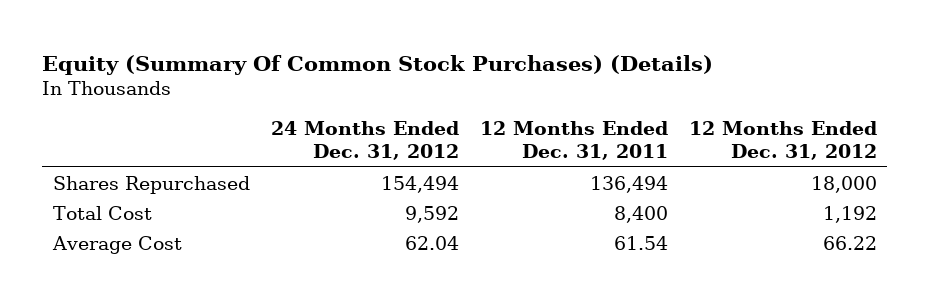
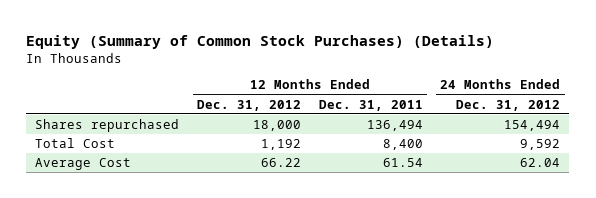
[42,54,714,75] Equity (Summary Of Common Stock Purchases) (Details) -> [26,34,495,49] Equity (Summary of Common Stock Purchases) (Details)
[52,175,250,194] Shares Repurchased -> [35,119,180,133] Shares repurchased

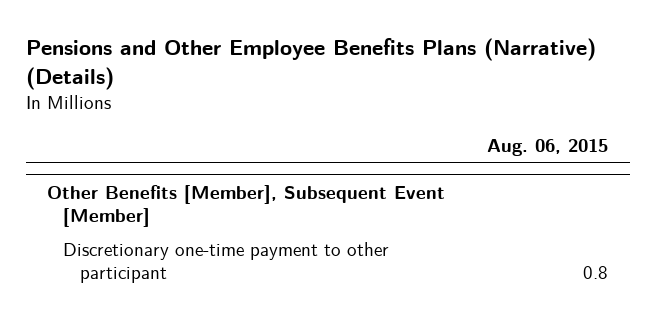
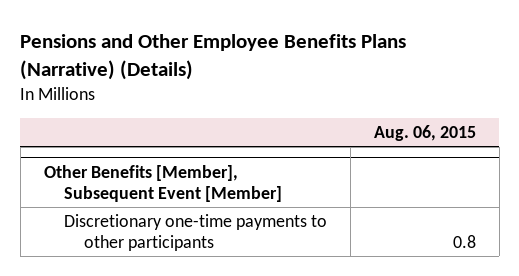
[63,242,390,284] Discretionary one-time payment to other participant -> [63,213,327,252] Discretionary one-time payments to other participants

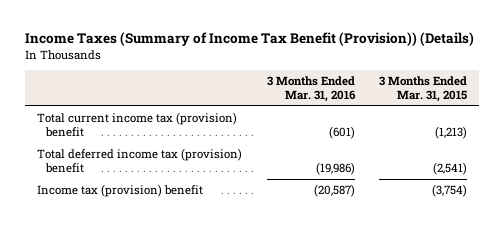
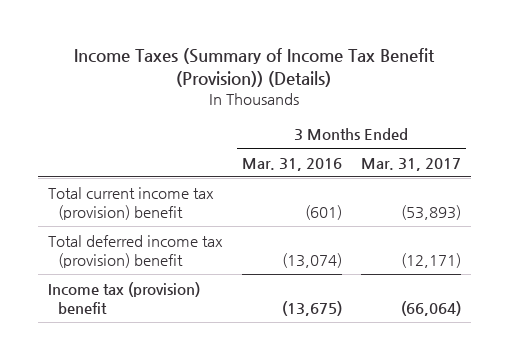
[378,76,467,102] 3 Months Ended Mar. 31, 2015 -> none
none -> [361,157,462,171] Mar. 31, 2017
[315,161,355,175] (19,986) -> [281,252,342,268] (13,074)
[313,184,355,198] (20,587) -> [281,300,342,316] (13,675)

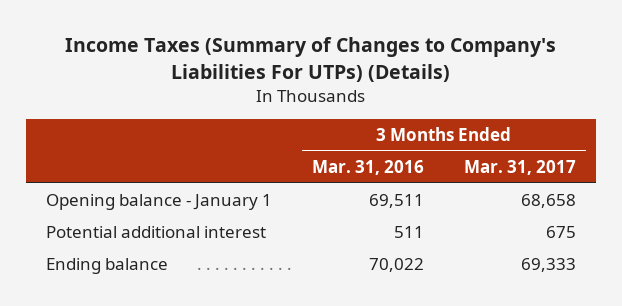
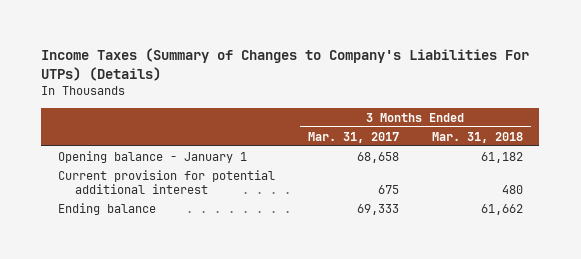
[311,160,424,176] Mar. 31, 2016 -> none
none -> [431,131,523,143] Mar. 31, 2018
[45,226,266,239] Potential additional interest -> [57,169,275,195] Current provision for potential additional interest

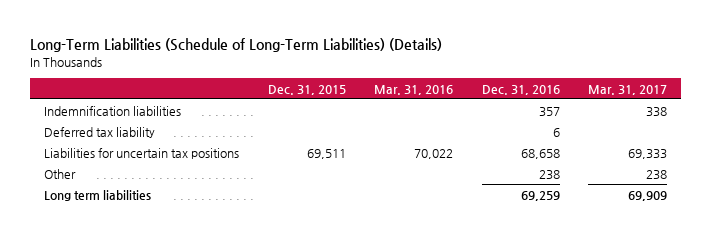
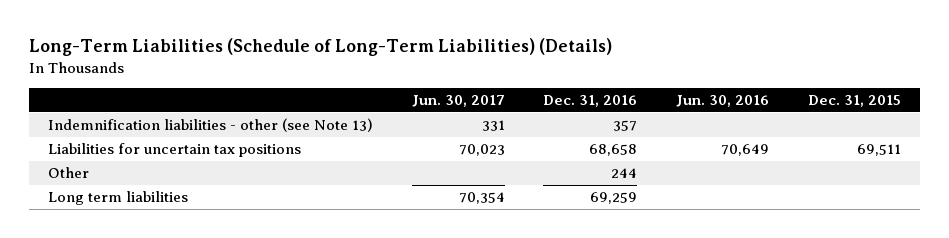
[374,84,454,95] Mar. 31, 2016 -> none
[587,84,667,95] Mar. 31, 2017 -> none
none -> [411,95,505,108] Jun. 30, 2017
none -> [676,95,770,108] Jun. 30, 2016
[44,126,156,138] Deferred tax liability -> none
[44,105,182,116] Indemnification liabilities -> [48,118,374,133] Indemnification liabilities - other (see Note 13)
[538,169,560,180] 238 -> [611,168,638,179] 244

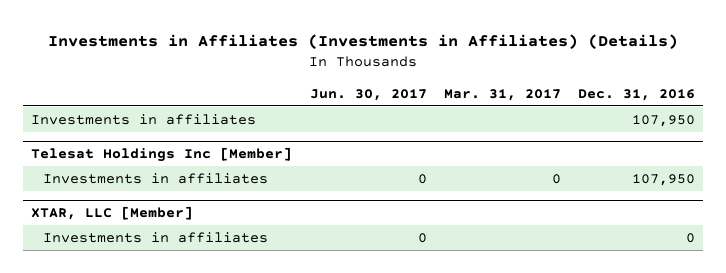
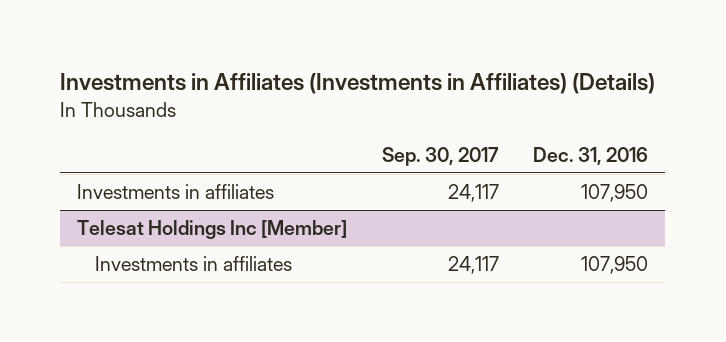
[309,88,427,101] Jun. 30, 2017 -> none
[443,88,561,101] Mar. 31, 2017 -> none
none -> [381,146,499,166] Sep. 30, 2017
[31,205,194,220] XTAR, LLC [Member] -> none
[42,231,268,243] Investments in affiliates -> none

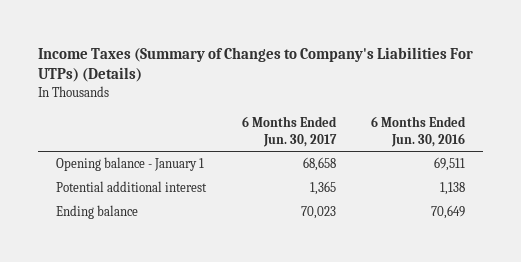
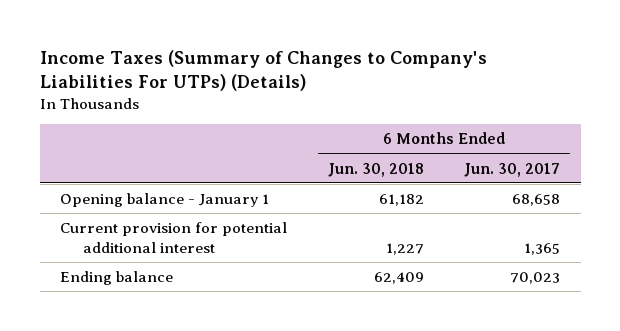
[370,115,466,147] 6 Months Ended Jun. 30, 2016 -> none
none -> [327,162,424,177] Jun. 30, 2018
[56,181,208,193] Potential additional interest -> [60,221,288,254] Current provision for potential additional interest

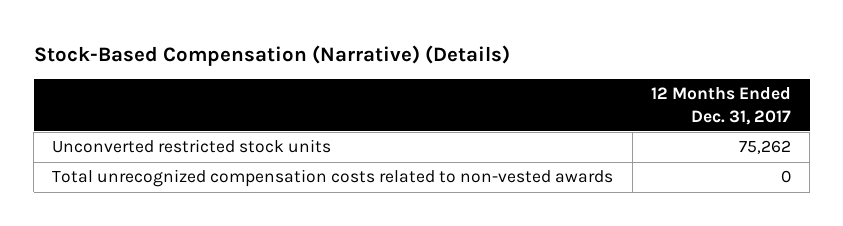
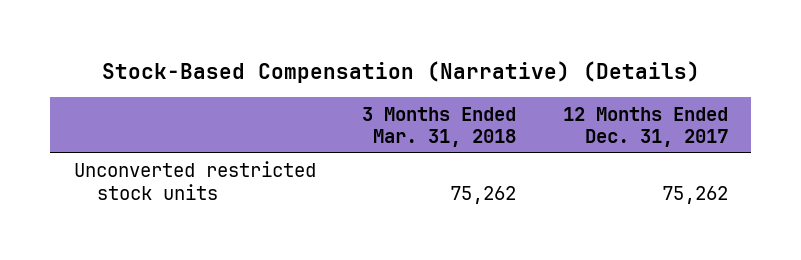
none -> [362,106,517,147] 3 Months Ended Mar. 31, 2018
[52,169,614,188] Total unrecognized compensation costs related to non-vested awards -> none

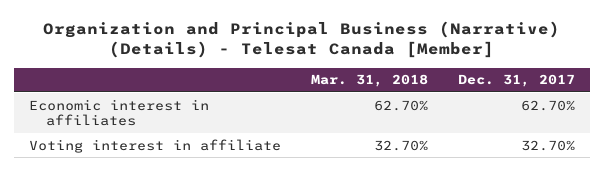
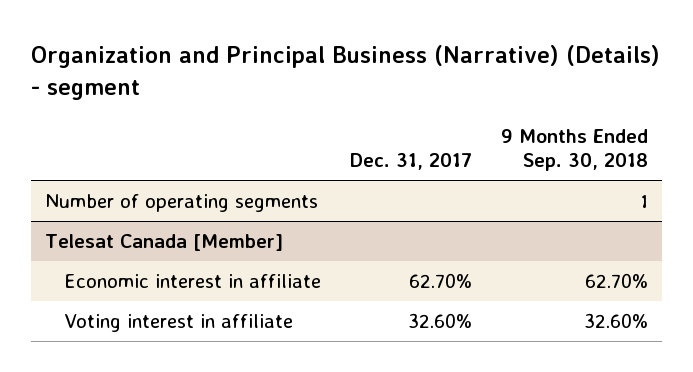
[42,21,560,59] Organization and Principal Business (Narrative) (Details) - Telesat Canada [Member] -> [31,45,661,101] Organization and Principal Business (Narrative) (Details) - segment
[310,74,428,88] Mar. 31, 2018 -> none
none -> [500,129,648,172] 9 Months Ended Sep. 30, 2018
none -> [45,194,319,213] Number of operating segments
none -> [45,234,284,252] Telesat Canada [Member]
[28,98,209,127] Economic interest in affiliates -> [64,274,322,289] Economic interest in affiliate
[520,139,575,151] 32.70% -> [407,313,472,329] 32.60%

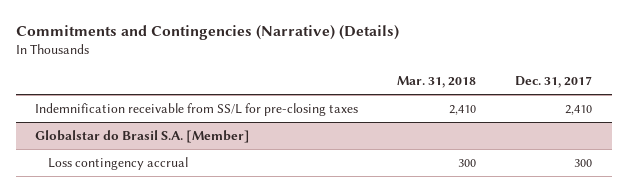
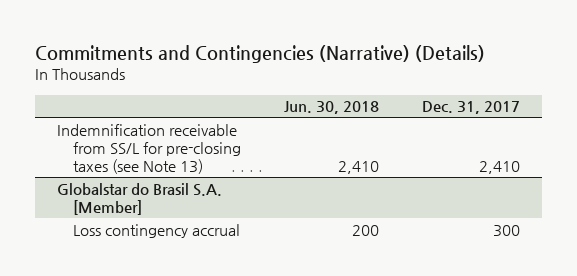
[397,76,477,89] Mar. 31, 2018 -> none
none -> [284,101,380,115] Jun. 30, 2018
[35,102,359,116] Indemnification receivable from SS/L for pre-closing taxes -> [56,123,241,174] Indemnification receivable from SS/L for pre-closing taxes (see Note 13)

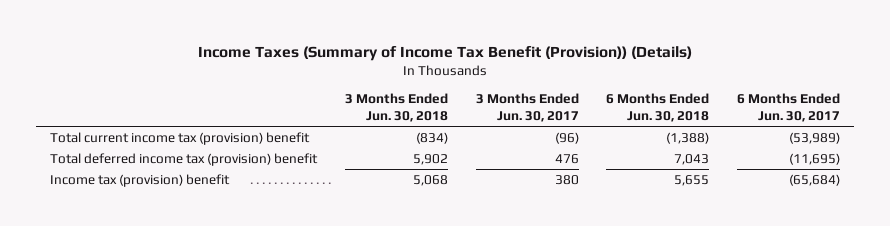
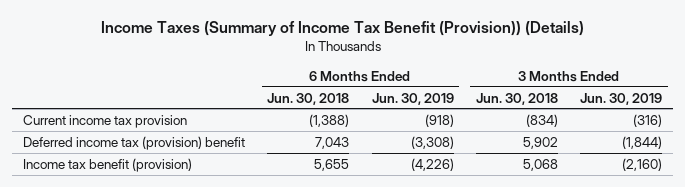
[475,92,579,123] 3 Months Ended Jun. 30, 2017 -> none
[737,92,841,123] 6 Months Ended Jun. 30, 2017 -> none
none -> [371,92,454,105] Jun. 30, 2019
none -> [580,92,663,105] Jun. 30, 2019
[49,131,310,145] Total current income tax (provision) benefit -> [22,114,187,128] Current income tax provision
[49,152,318,166] Total deferred income tax (provision) benefit -> [22,135,245,150] Deferred income tax (provision) benefit
[49,173,230,187] Income tax (provision) benefit -> [22,157,192,172] Income tax benefit (provision)

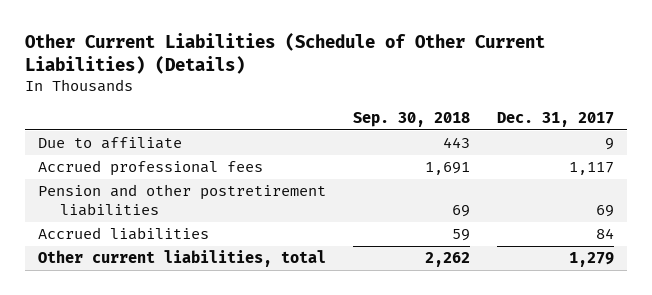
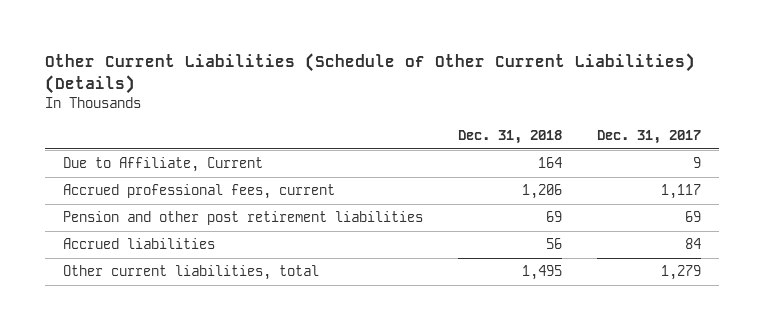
[352,112,470,128] Sep. 30, 2018 -> none
none -> [458,130,563,145] Dec. 31, 2018
[37,137,182,150] Due to affiliate -> [62,157,263,173] Due to Affiliate, Current
[37,160,263,177] Accrued professional fees -> [62,184,335,200] Accrued professional fees, current
[37,184,326,217] Pension and other postretirement liabilities -> [62,211,423,226] Pension and other post retirement liabilities

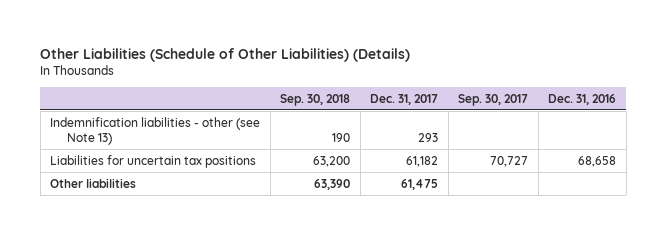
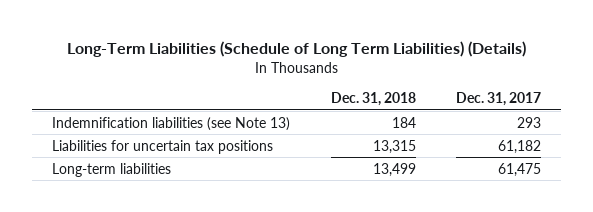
[40,47,411,62] Other Liabilities (Schedule of Other Liabilities) (Details) -> [66,40,526,57] Long-Term Liabilities (Schedule of Long Term Liabilities) (Details)
[280,93,351,106] Sep. 30, 2018 -> none
[458,93,529,106] Sep. 30, 2017 -> none
[548,93,617,105] Dec. 31, 2016 -> none
none -> [330,92,416,107] Dec. 31, 2018
[50,116,261,146] Indemnification liabilities - other (see Note 13) -> [52,116,291,131] Indemnification liabilities (see Note 13)
[50,177,137,188] Other liabilities -> [52,162,172,177] Long-term liabilities

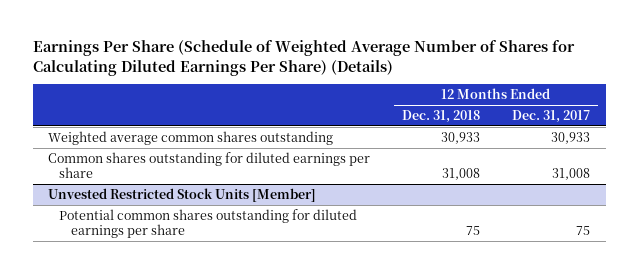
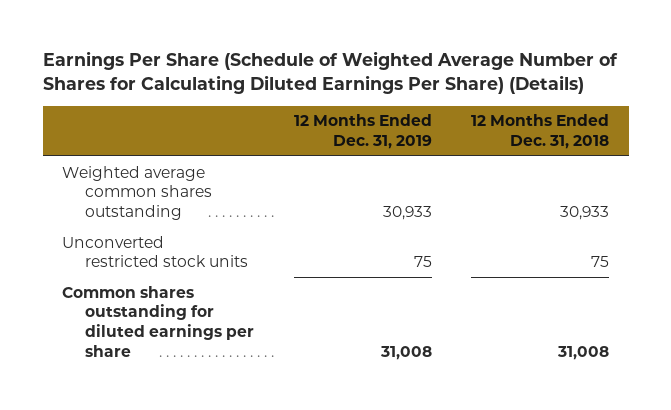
[511,110,590,124] Dec. 31, 2017 -> none
none -> [293,114,432,150] 12 Months Ended Dec. 31, 2019
none -> [62,235,249,268] Unconverted restricted stock units
[48,187,317,202] Unvested Restricted Stock Units [Member] -> none
[59,208,358,239] Potential common shares outstanding for diluted earnings per share -> none

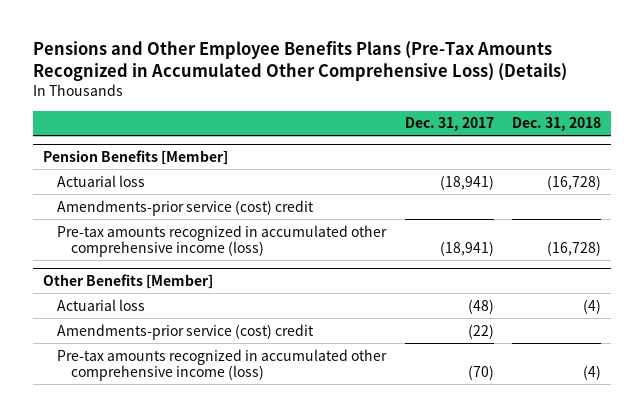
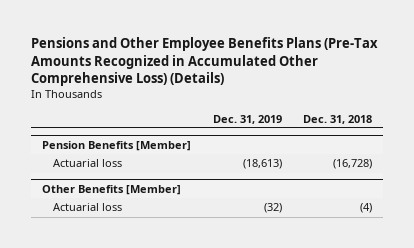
[404,117,494,132] Dec. 31, 2017 -> none
none -> [212,114,282,124] Dec. 31, 2019
[56,199,314,216] Amendments-prior service (cost) credit -> none
[56,224,387,257] Pre-tax amounts recognized in accumulated other comprehensive income (loss) -> none
[56,323,314,340] Amendments-prior service (cost) credit -> none
[56,348,387,381] Pre-tax amounts recognized in accumulated other comprehensive income (loss) -> none

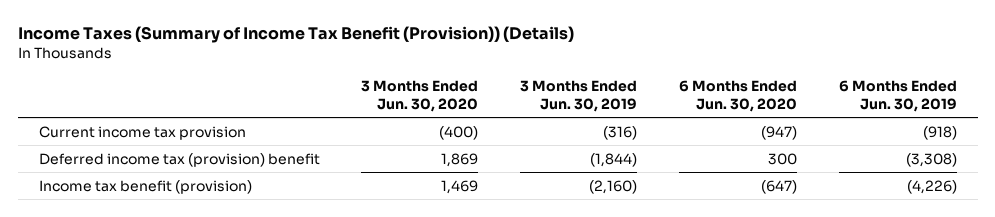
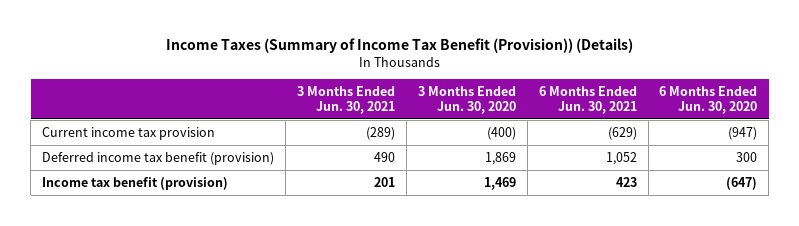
[520,80,638,112] 3 Months Ended Jun. 30, 2019 -> none
[838,80,957,112] 6 Months Ended Jun. 30, 2019 -> none
none -> [296,85,395,115] 3 Months Ended Jun. 30, 2021
none -> [538,85,637,115] 6 Months Ended Jun. 30, 2021
[38,152,320,167] Deferred income tax (provision) benefit -> [42,151,275,165] Deferred income tax benefit (provision)

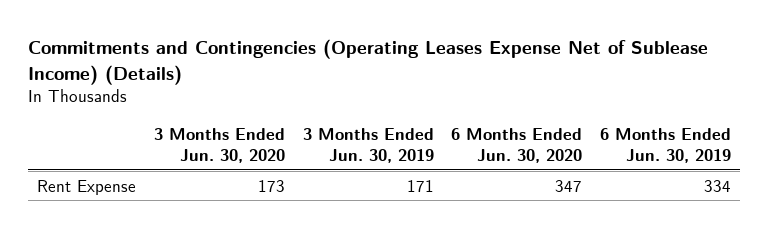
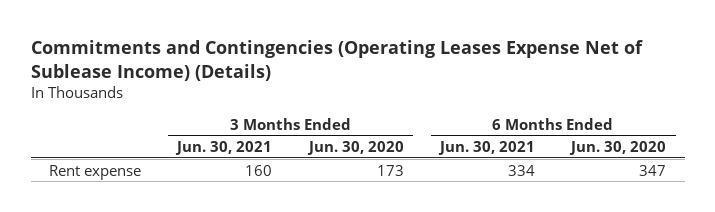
[302,127,434,163] 3 Months Ended Jun. 30, 2019 -> none
[600,127,732,163] 6 Months Ended Jun. 30, 2019 -> none
none -> [175,141,273,156] Jun. 30, 2021
none -> [438,141,536,156] Jun. 30, 2021
[37,179,137,195] Rent Expense -> [49,164,142,180] Rent expense

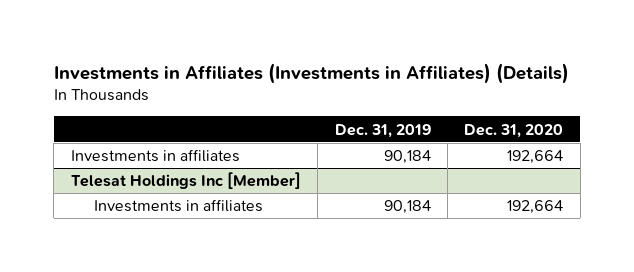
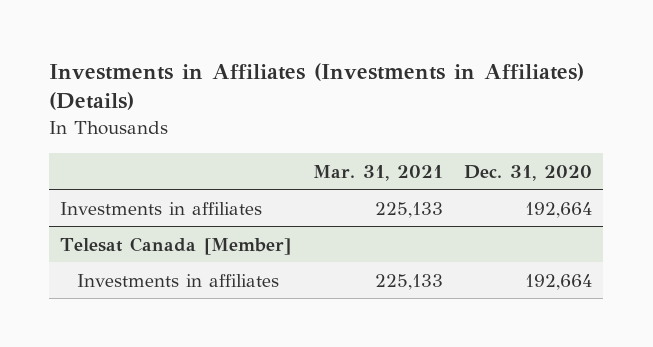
[334,123,431,138] Dec. 31, 2019 -> none
none -> [312,164,443,181] Mar. 31, 2021
[70,172,301,190] Telesat Holdings Inc [Member] -> [60,236,292,255] Telesat Canada [Member]

